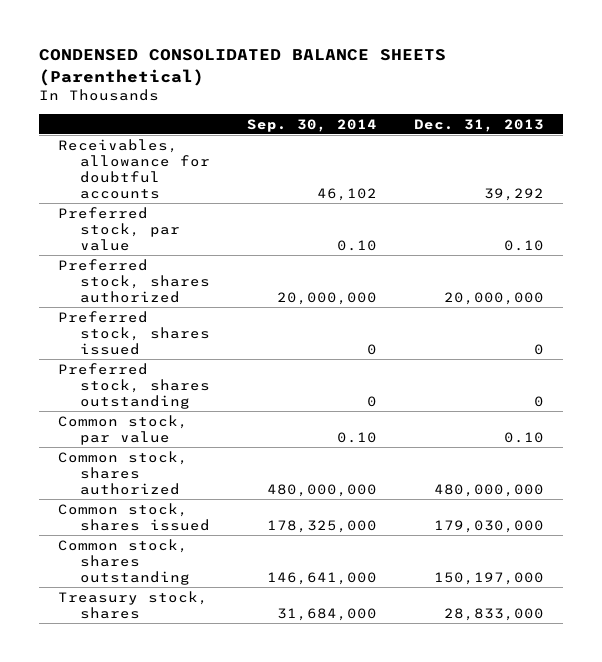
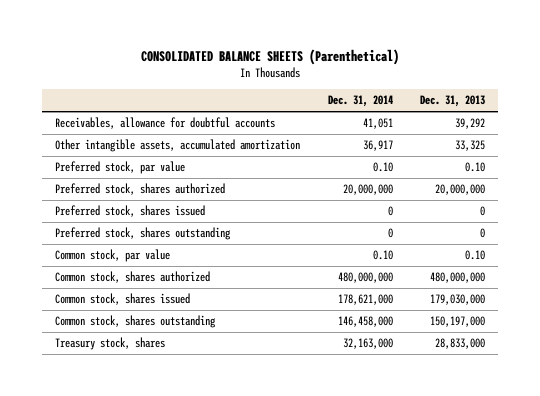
[39,49,447,86] CONDENSED CONSOLIDATED BALANCE SHEETS (Parenthetical) -> [141,48,400,65] CONSOLIDATED BALANCE SHEETS (Parenthetical)
[246,118,377,132] Sep. 30, 2014 -> none
none -> [327,95,393,108] Dec. 31, 2014
none -> [55,139,301,153] Other intangible assets, accumulated amortization

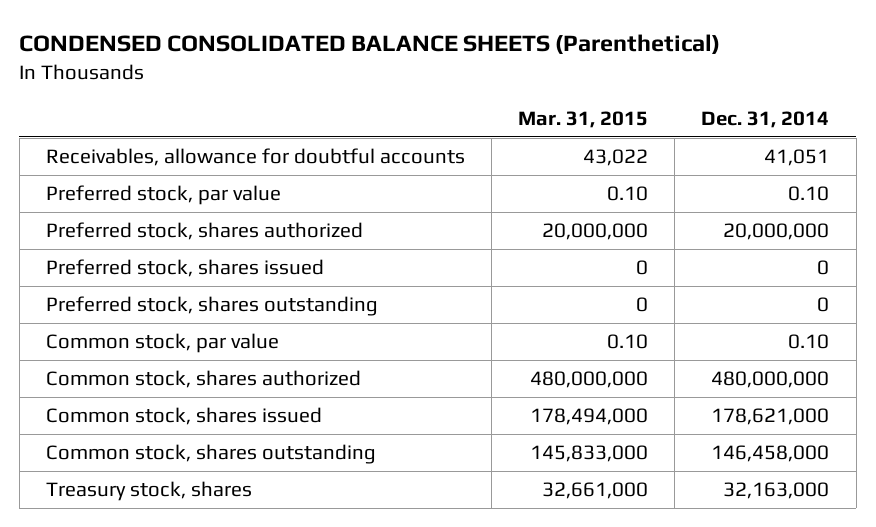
[141,48,400,65] CONSOLIDATED BALANCE SHEETS (Parenthetical) -> [19,34,721,55] CONDENSED CONSOLIDATED BALANCE SHEETS (Parenthetical)
[419,95,485,108] Dec. 31, 2013 -> none
none -> [518,110,649,128] Mar. 31, 2015
[55,139,301,153] Other intangible assets, accumulated amortization -> none

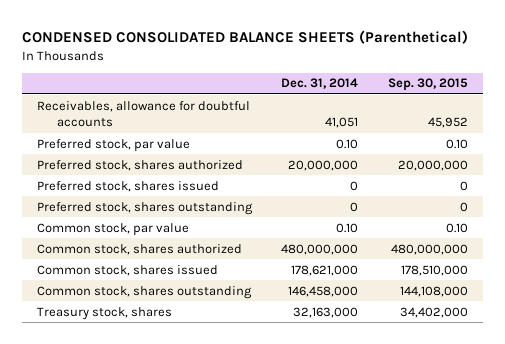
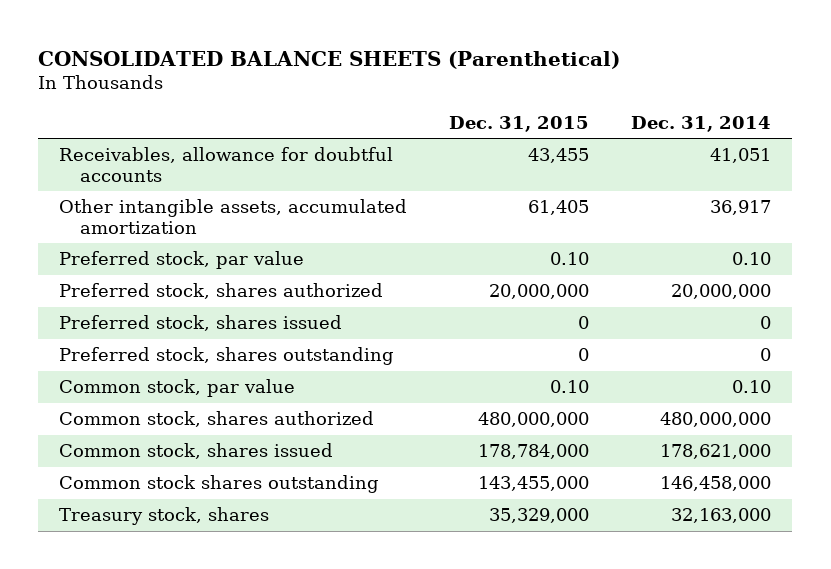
[21,30,468,45] CONDENSED CONSOLIDATED BALANCE SHEETS (Parenthetical) -> [38,50,621,69] CONSOLIDATED BALANCE SHEETS (Parenthetical)
[388,78,469,92] Sep. 30, 2015 -> none
none -> [449,115,590,132] Dec. 31, 2015
none -> [59,199,408,234] Other intangible assets, accumulated amortization
[36,285,252,299] Common stock, shares outstanding -> [59,475,380,494] Common stock shares outstanding

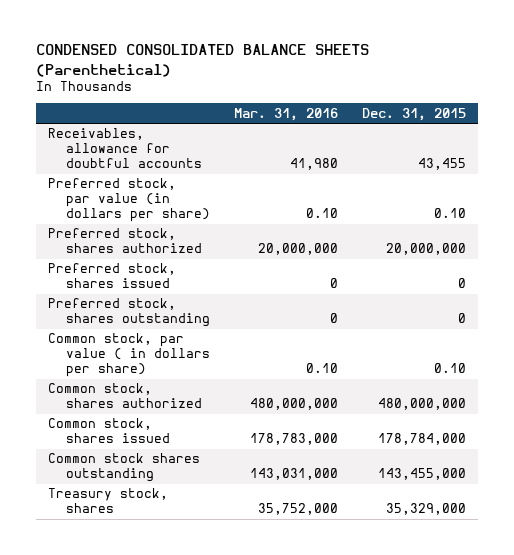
[38,50,621,69] CONSOLIDATED BALANCE SHEETS (Parenthetical) -> [36,44,370,77] CONDENSED CONSOLIDATED BALANCE SHEETS (Parenthetical)
[631,115,772,132] Dec. 31, 2014 -> none
none -> [234,107,339,121] Mar. 31, 2016
[59,199,408,234] Other intangible assets, accumulated amortization -> none
[59,251,305,270] Preferred stock, par value -> [48,178,211,223] Preferred stock, par value (in dollars per share)
[59,379,296,398] Common stock, par value -> [48,333,211,378] Common stock, par value ( in dollars per share)

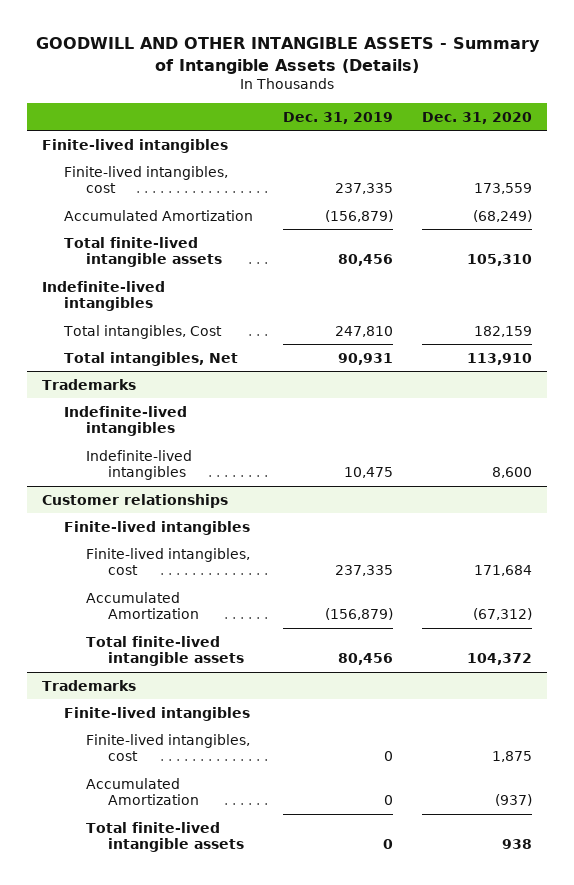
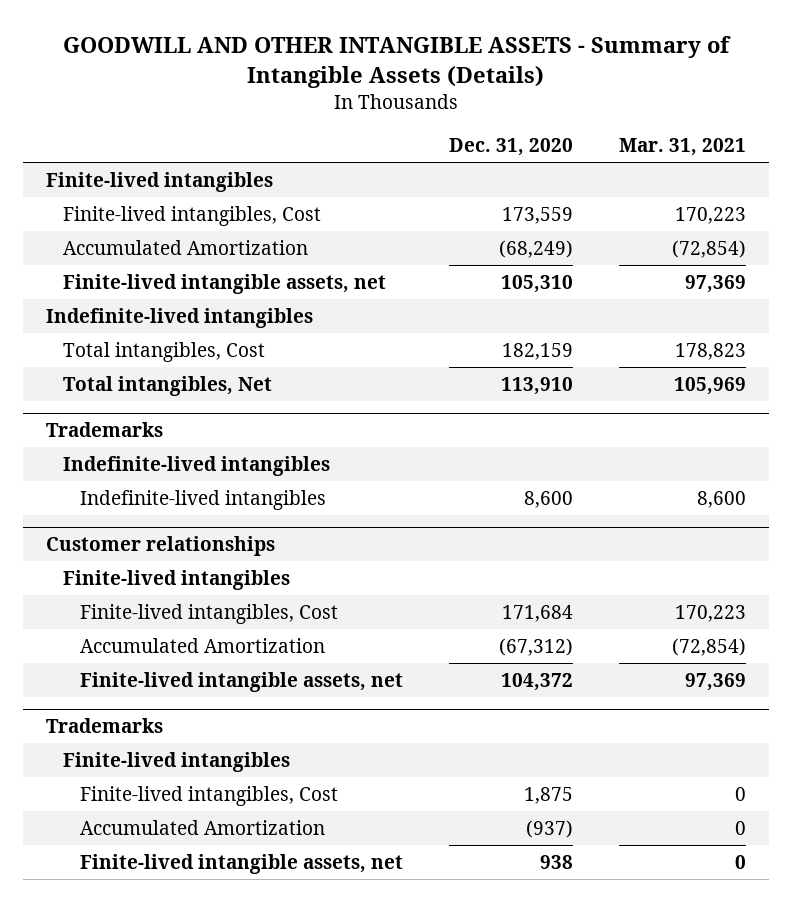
[282,111,393,124] Dec. 31, 2019 -> none
none -> [619,137,747,156] Mar. 31, 2021
[64,165,229,194] Finite-lived intangibles, cost -> [63,205,322,226] Finite-lived intangibles, Cost
[64,236,222,268] Total finite-lived intangible assets -> [63,273,387,294] Finite-lived intangible assets, net
[85,547,250,576] Finite-lived intangibles, cost -> [80,603,339,624] Finite-lived intangibles, Cost
[85,635,244,667] Total finite-lived intangible assets -> [80,671,404,692] Finite-lived intangible assets, net
[85,733,250,762] Finite-lived intangibles, cost -> [80,785,339,806] Finite-lived intangibles, Cost
[85,821,244,853] Total finite-lived intangible assets -> [80,853,404,874] Finite-lived intangible assets, net

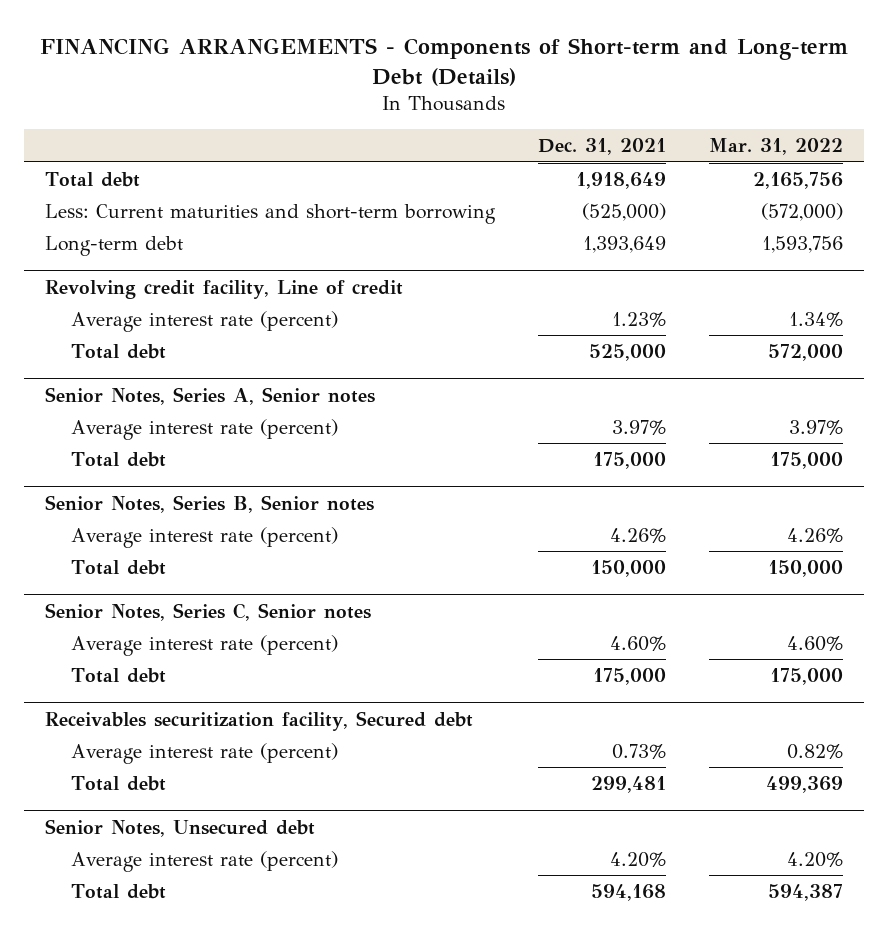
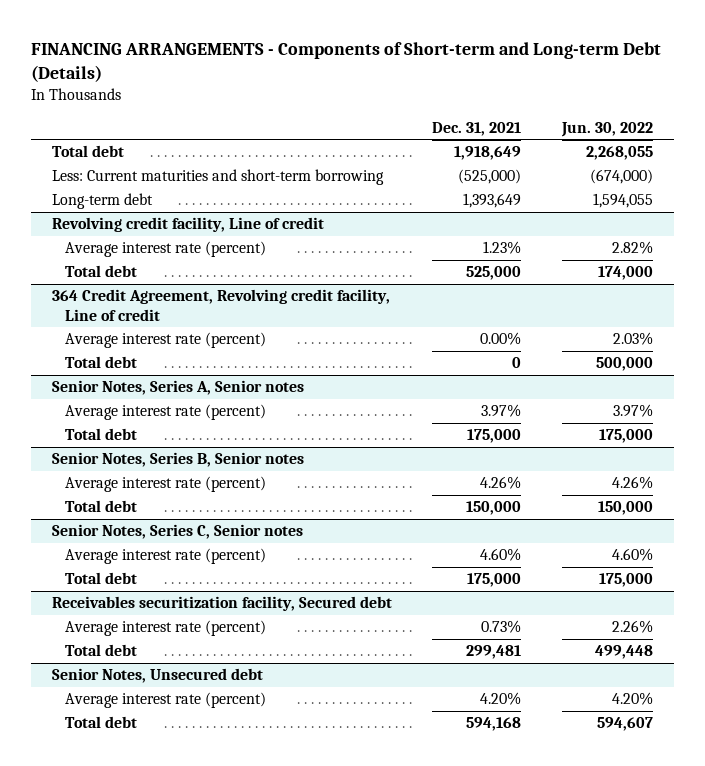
[709,138,844,156] Mar. 31, 2022 -> none
none -> [561,121,654,137] Jun. 30, 2022
none -> [51,289,390,321] 364 Credit Agreement, Revolving credit facility, Line of credit
none -> [64,332,266,349] Average interest rate (percent)
none -> [64,356,137,369] Total debt

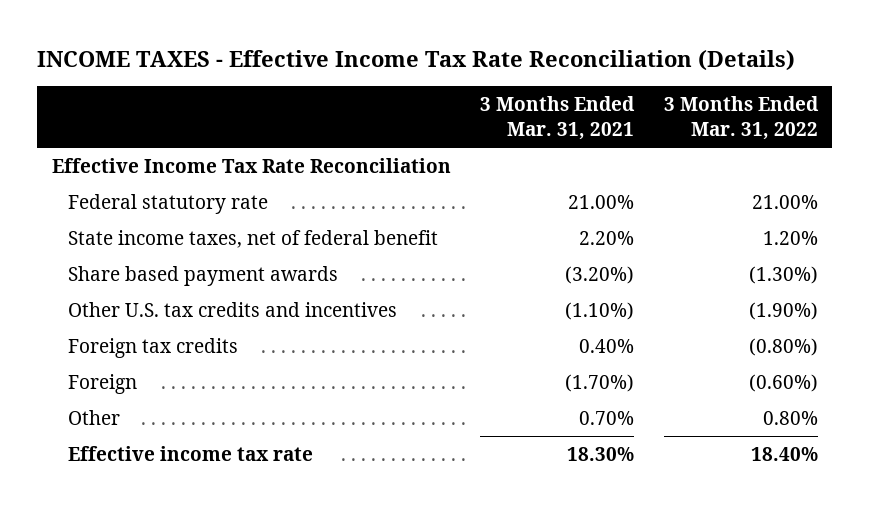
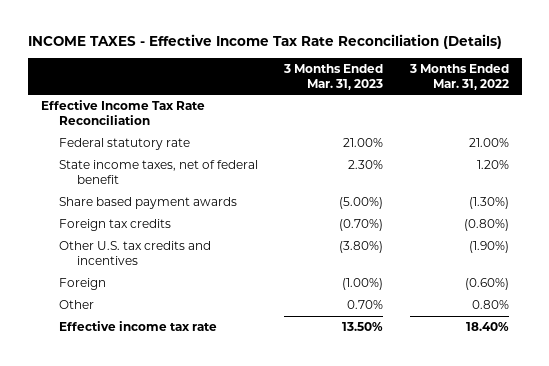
[480,96,636,141] 3 Months Ended Mar. 31, 2021 -> none
none -> [283,63,384,90] 3 Months Ended Mar. 31, 2023
[67,301,397,317] Other U.S. tax credits and incentives -> [58,240,211,265] Other U.S. tax credits and incentives

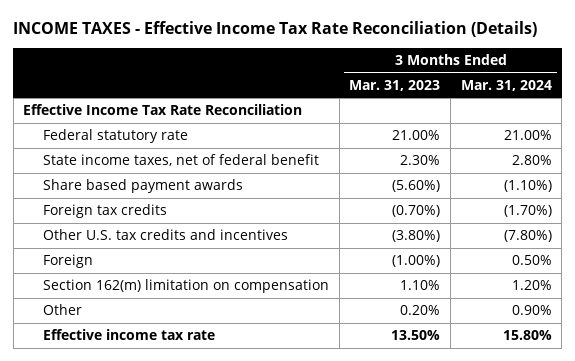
[408,63,509,90] 3 Months Ended Mar. 31, 2022 -> none
none -> [460,79,552,91] Mar. 31, 2024
[339,196,384,209] (5.00%) -> [392,180,441,193] (5.60%)
none -> [43,279,330,294] Section 162(m) limitation on compensation
[347,299,384,309] 0.70% -> [400,305,441,316] 0.20%

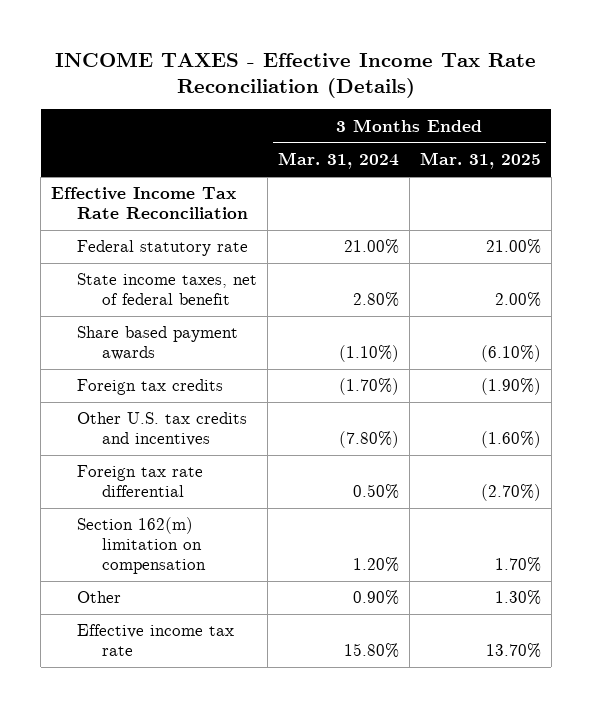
[349,79,441,91] Mar. 31, 2023 -> none
none -> [419,152,541,170] Mar. 31, 2025
[43,254,94,269] Foreign -> [76,465,203,498] Foreign tax rate differential

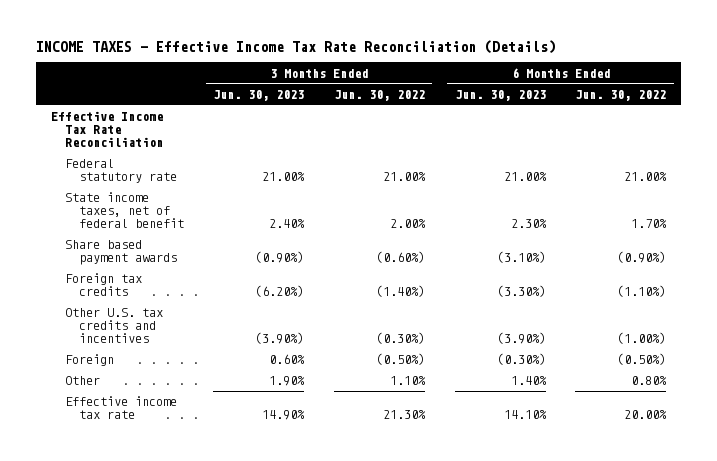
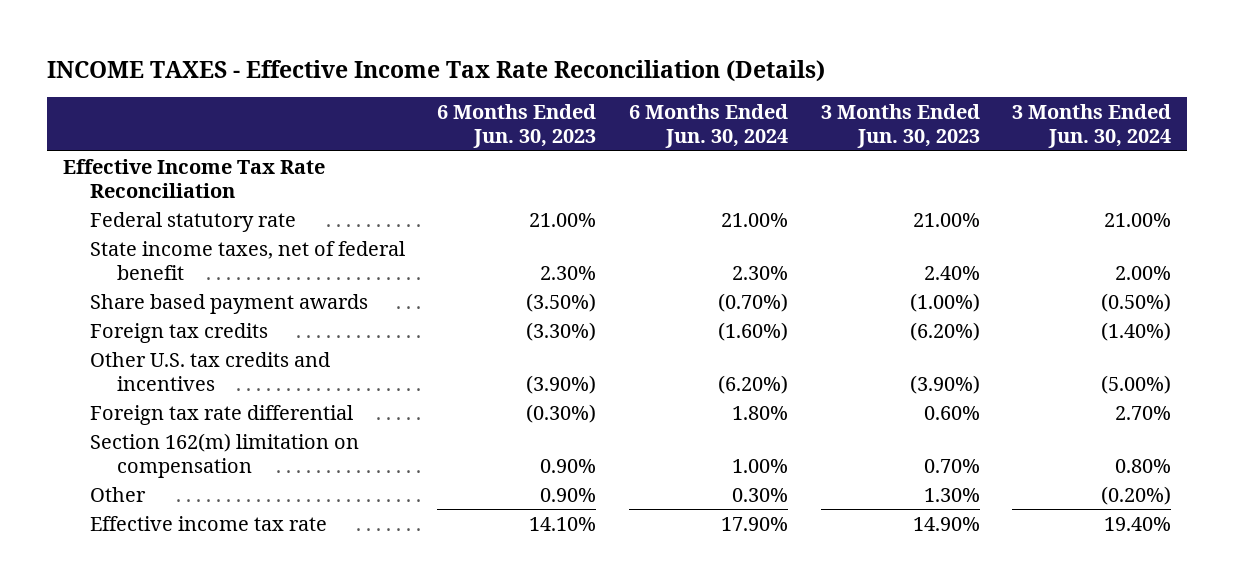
[334,90,426,102] Jun. 30, 2022 -> none
[575,90,667,102] Jun. 30, 2022 -> none
none -> [629,104,789,149] 6 Months Ended Jun. 30, 2024
none -> [1012,104,1172,149] 3 Months Ended Jun. 30, 2024
[255,251,305,264] (0.90%) -> [909,292,980,312] (1.00%)
[496,251,546,264] (3.10%) -> [526,292,597,312] (3.50%)
[64,354,114,367] Foreign -> [89,404,353,425] Foreign tax rate differential
none -> [89,432,359,478] Section 162(m) limitation on compensation
[269,376,306,387] 1.90% -> [923,487,980,502] 1.30%
[510,376,547,386] 1.40% -> [540,487,597,502] 0.90%

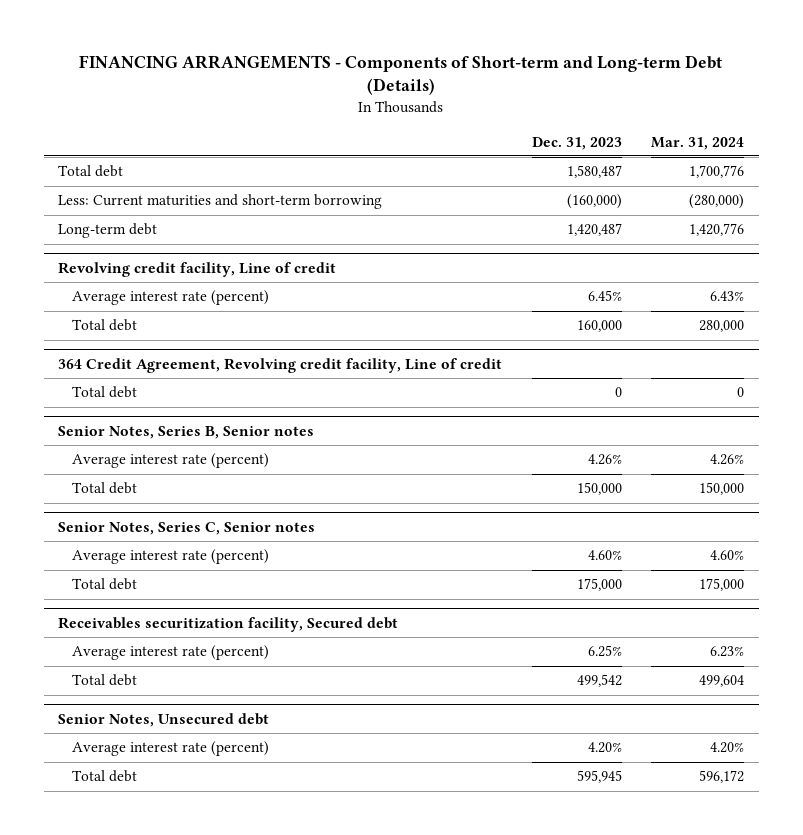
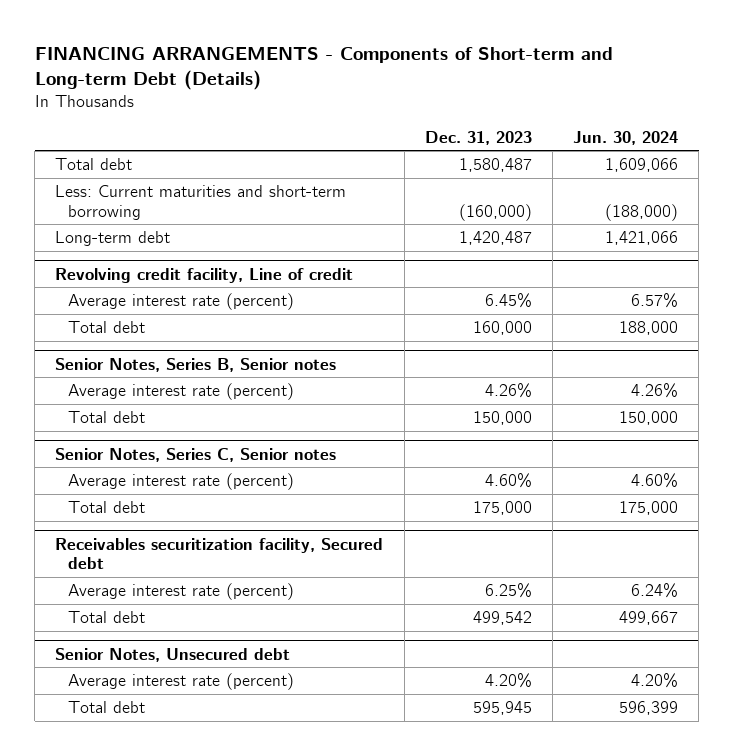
[651,136,745,150] Mar. 31, 2024 -> none
none -> [573,130,679,145] Jun. 30, 2024
[58,358,503,374] 364 Credit Agreement, Revolving credit facility, Line of credit -> none
[71,386,137,399] Total debt -> none

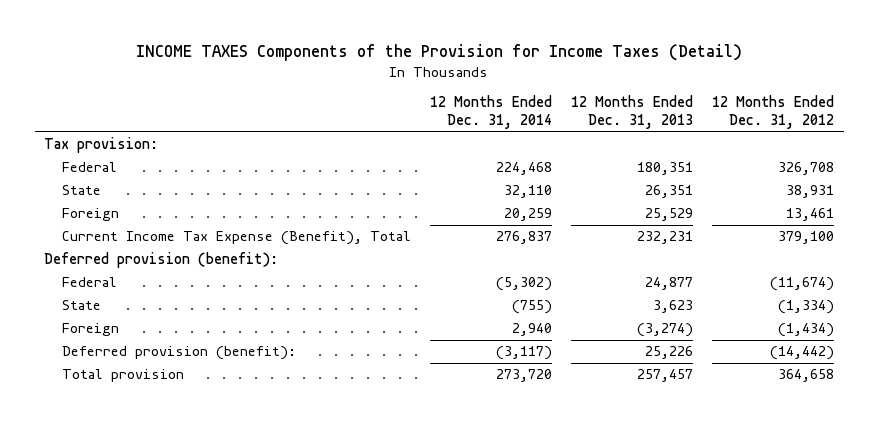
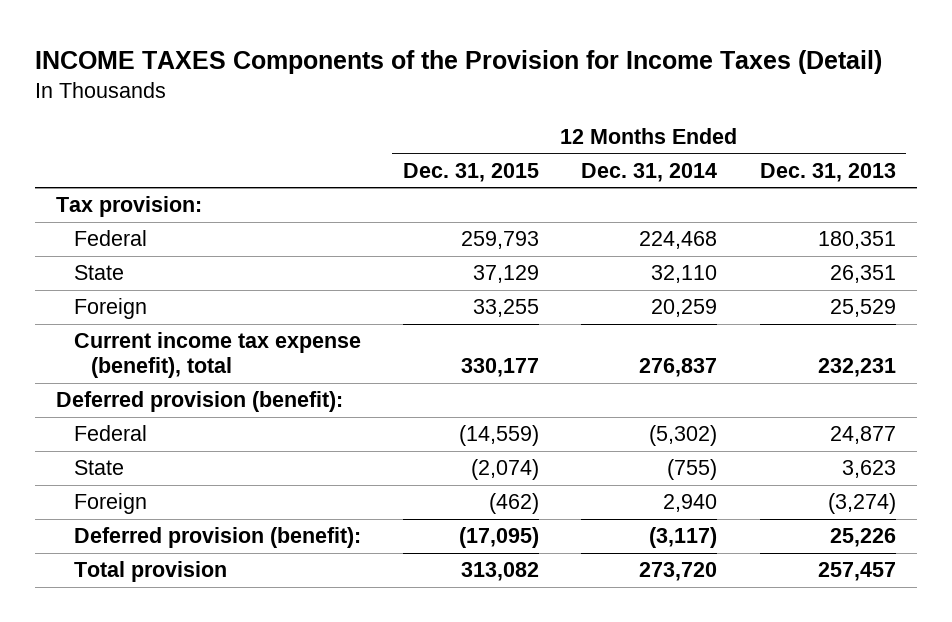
[712,95,835,130] 12 Months Ended Dec. 31, 2012 -> none
none -> [402,162,539,182] Dec. 31, 2015
[61,231,411,246] Current Income Tax Expense (Benefit), Total -> [73,332,361,379] Current income tax expense (benefit), total

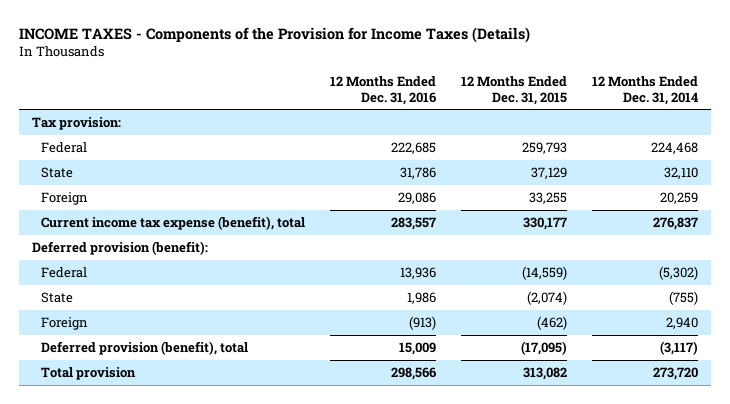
[35,49,883,74] INCOME TAXES Components of the Provision for Income Taxes (Detail) -> [18,26,530,43] INCOME TAXES - Components of the Provision for Income Taxes (Details)
[759,162,896,182] Dec. 31, 2013 -> none
none -> [329,75,436,105] 12 Months Ended Dec. 31, 2016
[73,527,361,549] Deferred provision (benefit): -> [40,340,248,355] Deferred provision (benefit), total

